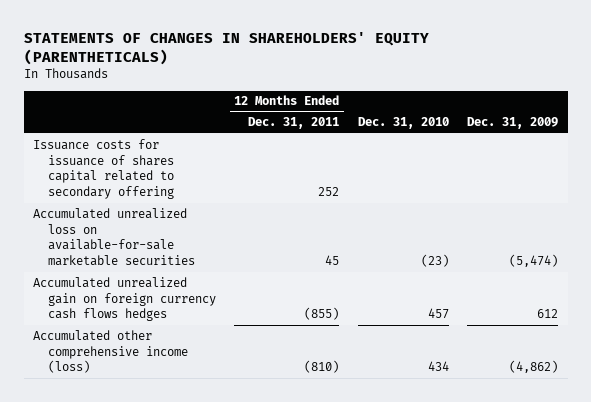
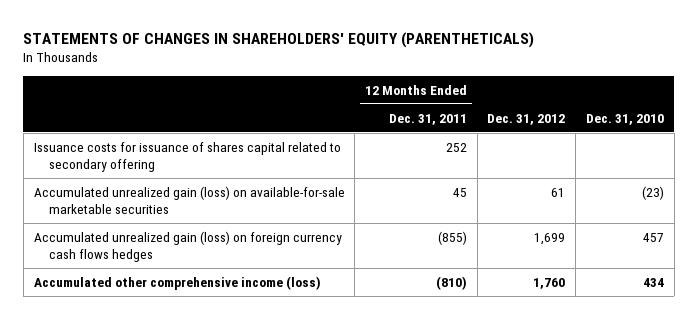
[467,117,559,130] Dec. 31, 2009 -> none
none -> [487,113,566,125] Dec. 31, 2012
[33,207,195,267] Accumulated unrealized loss on available-for-sale marketable securities -> [33,185,345,215] Accumulated unrealized gain (loss) on available-for-sale marketable securities
[33,276,216,322] Accumulated unrealized gain on foreign currency cash flows hedges -> [33,230,342,263] Accumulated unrealized gain (loss) on foreign currency cash flows hedges

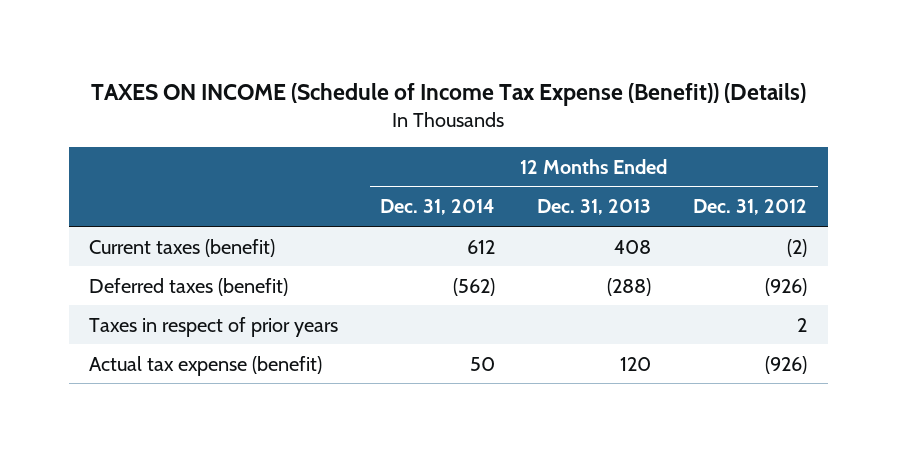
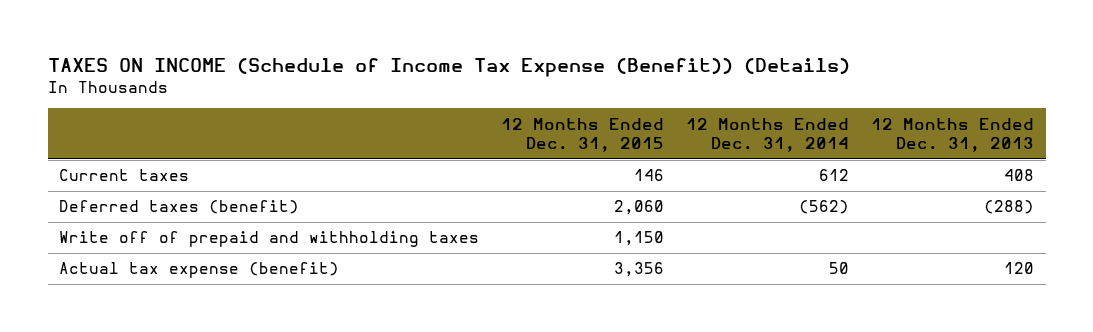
[693,199,808,216] Dec. 31, 2012 -> none
none -> [501,117,665,153] 12 Months Ended Dec. 31, 2015
[89,238,276,257] Current taxes (benefit) -> [58,169,189,182] Current taxes
[89,316,339,337] Taxes in respect of prior years -> none
none -> [58,231,479,248] Write off of prepaid and withholding taxes

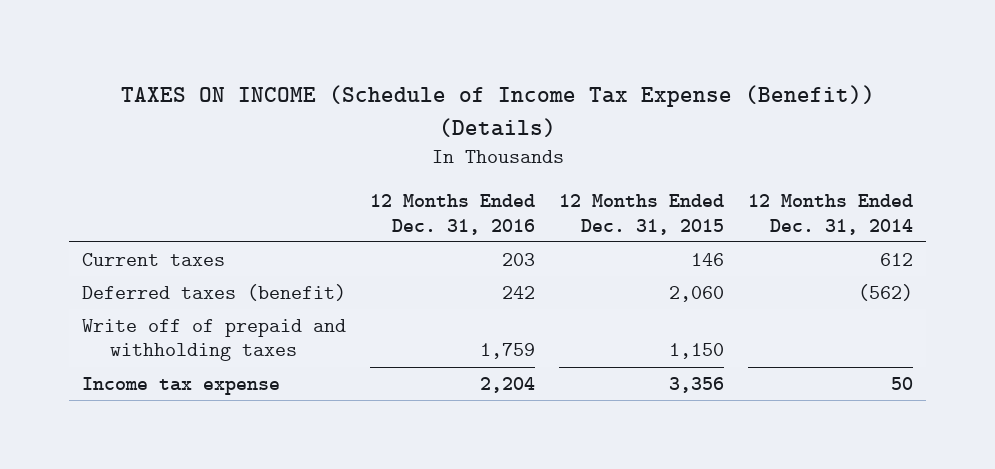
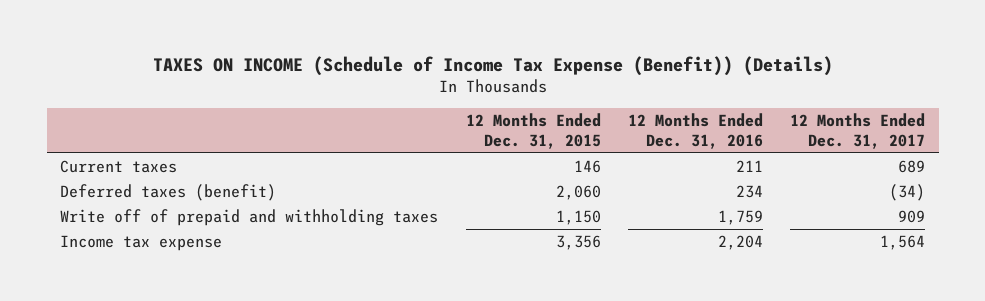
[748,194,914,235] 12 Months Ended Dec. 31, 2014 -> none
none -> [790,113,926,150] 12 Months Ended Dec. 31, 2017
[501,252,535,266] 203 -> [735,159,763,172] 211
[501,285,535,299] 242 -> [735,184,763,198] 234

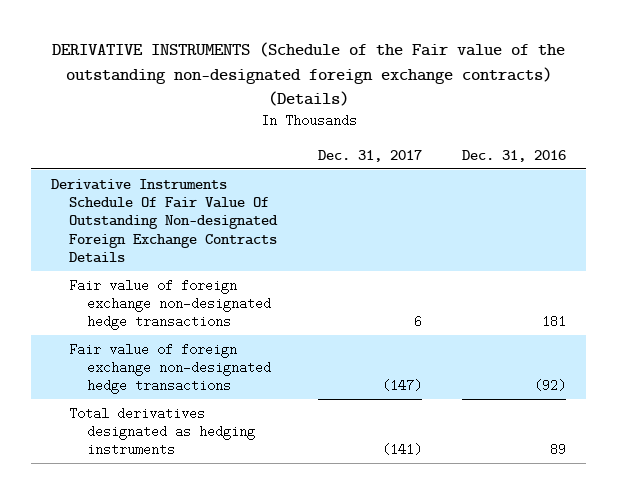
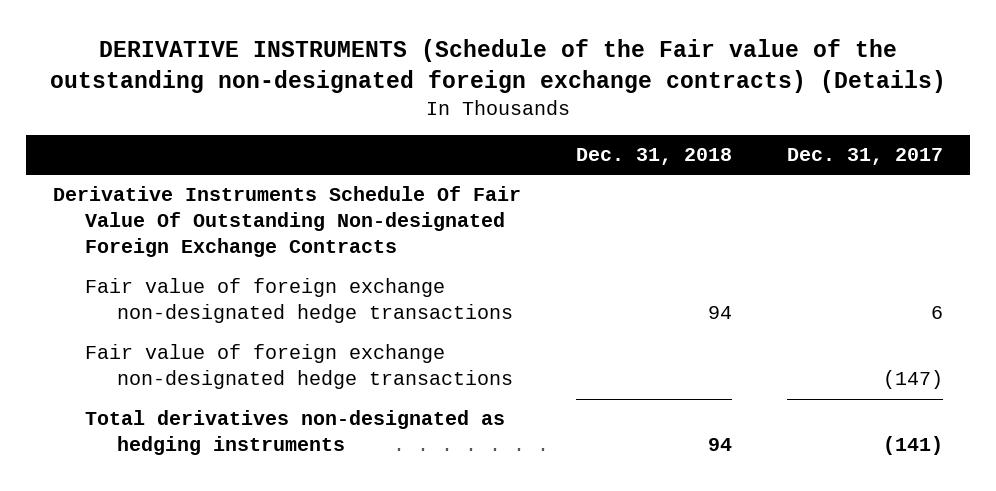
[462,149,567,162] Dec. 31, 2016 -> none
none -> [576,148,733,166] Dec. 31, 2018
[50,178,279,264] Derivative Instruments Schedule Of Fair Value Of Outstanding Non-designated Foreign Exchange Contracts Details -> [53,186,522,258] Derivative Instruments Schedule Of Fair Value Of Outstanding Non-designated Foreign Exchange Contracts
[69,406,256,457] Total derivatives designated as hedging instruments -> [85,410,506,456] Total derivatives non-designated as hedging instruments

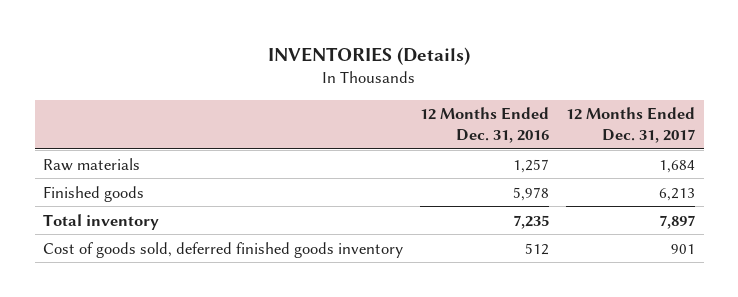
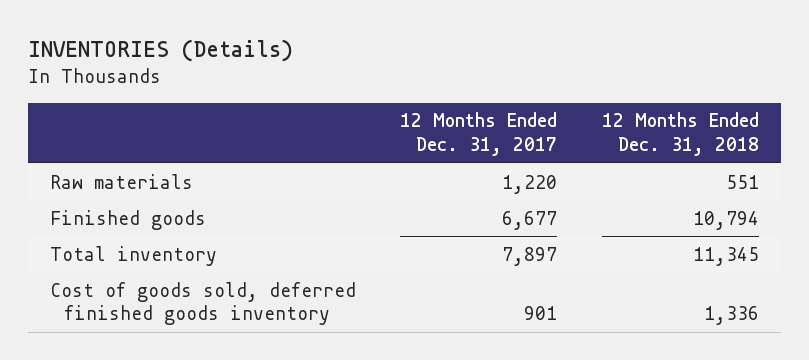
[420,107,550,143] 12 Months Ended Dec. 31, 2016 -> none
none -> [601,112,759,157] 12 Months Ended Dec. 31, 2018
[659,159,696,173] 1,684 -> [502,174,558,194] 1,220
[659,187,696,201] 6,213 -> [502,210,558,230] 6,677

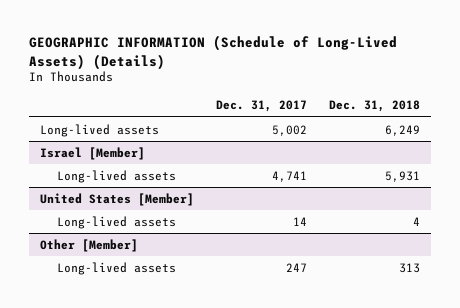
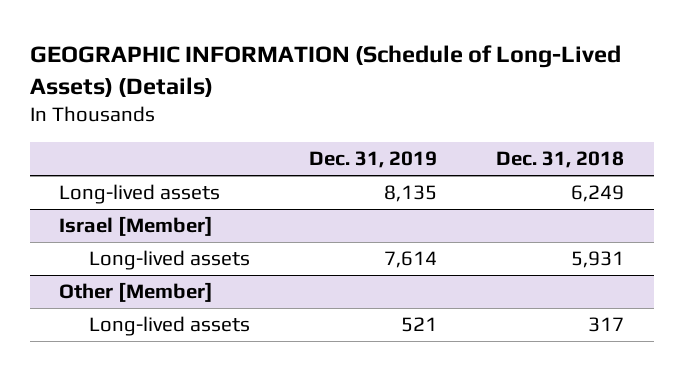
[215,100,307,113] Dec. 31, 2017 -> none
none -> [309,151,438,169] Dec. 31, 2019
[39,192,194,206] United States [Member] -> none
[56,215,176,229] Long-lived assets -> none
[398,262,420,273] 313 -> [588,317,625,333] 317

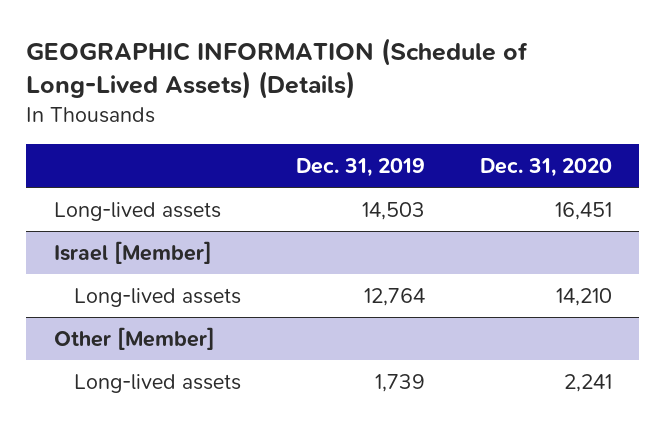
[496,151,625,169] Dec. 31, 2018 -> none
none -> [479,157,612,177] Dec. 31, 2020
[384,185,438,203] 8,135 -> [361,201,425,220] 14,503
[384,251,438,269] 7,614 -> [363,287,425,306] 12,764
[401,317,438,333] 521 -> [374,373,425,392] 1,739

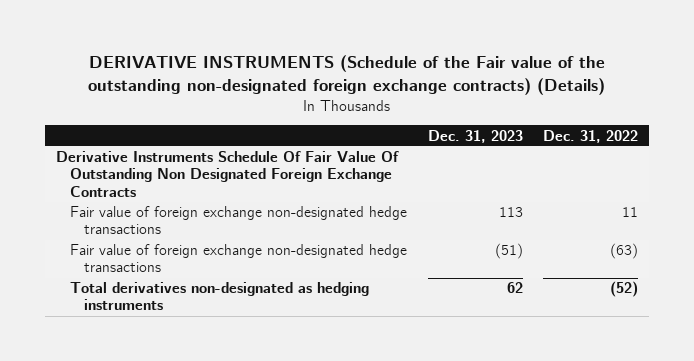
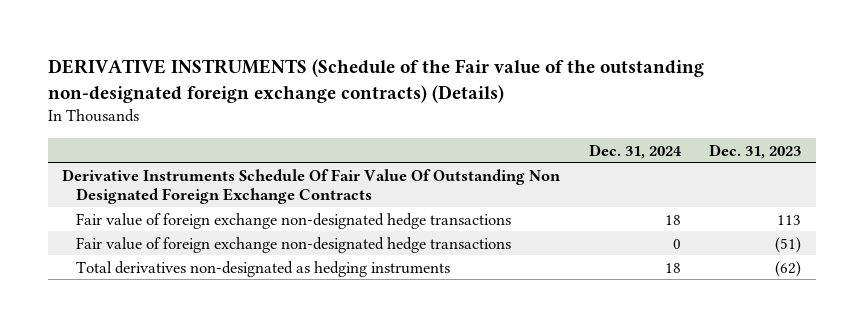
[543,129,639,143] Dec. 31, 2022 -> none
none -> [588,143,682,159] Dec. 31, 2024
[506,282,523,294] 62 -> [775,260,802,277] (62)

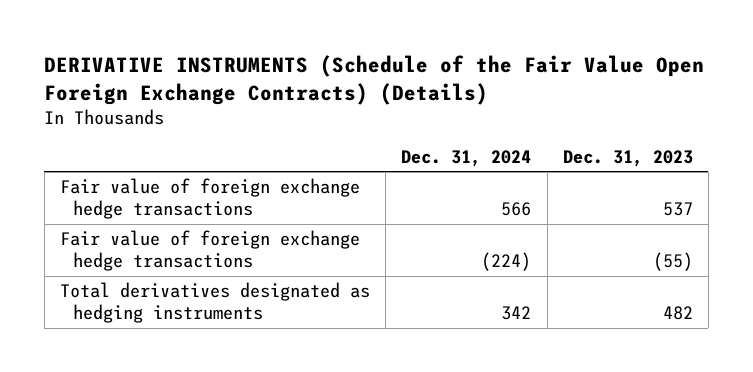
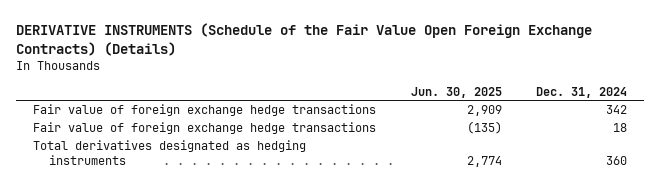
[562,149,693,167] Dec. 31, 2023 -> none
none -> [410,86,502,98] Jun. 30, 2025
[501,202,532,217] 566 -> [605,105,627,115] 342
[481,252,532,272] (224) -> [612,123,627,133] 18
[501,306,532,321] 342 -> [605,155,627,165] 360

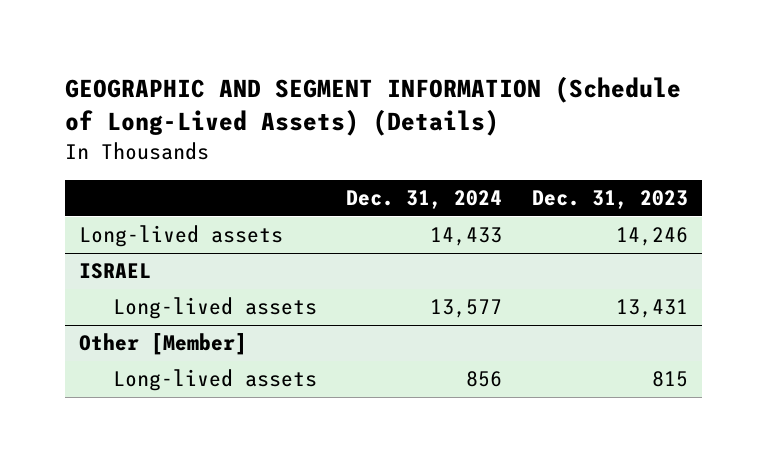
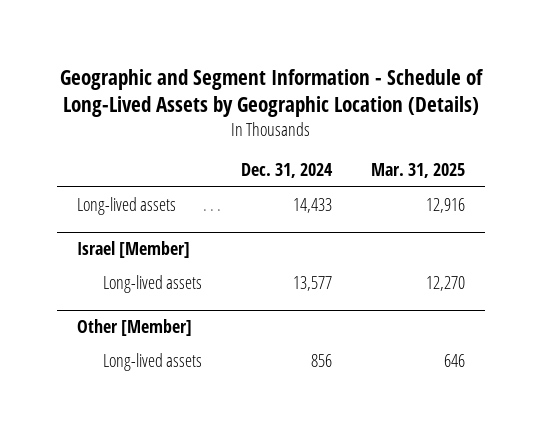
[64,76,681,137] GEOGRAPHIC AND SEGMENT INFORMATION (Schedule of Long-Lived Assets) (Details) -> [60,68,485,118] Geographic and Segment Information - Schedule of Long-Lived Assets by Geographic Location (Details)
[531,190,688,210] Dec. 31, 2023 -> none
none -> [371,163,466,179] Mar. 31, 2025
[79,263,152,280] ISRAEL -> [76,241,190,259] Israel [Member]

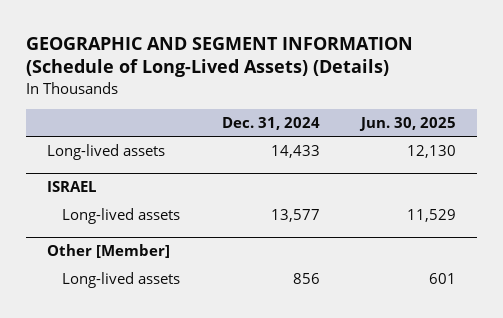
[60,68,485,118] Geographic and Segment Information - Schedule of Long-Lived Assets by Geographic Location (Details) -> [26,36,414,78] GEOGRAPHIC AND SEGMENT INFORMATION (Schedule of Long-Lived Assets) (Details)
[371,163,466,179] Mar. 31, 2025 -> none
none -> [359,116,457,131] Jun. 30, 2025
[76,241,190,259] Israel [Member] -> [47,181,97,193] ISRAEL

